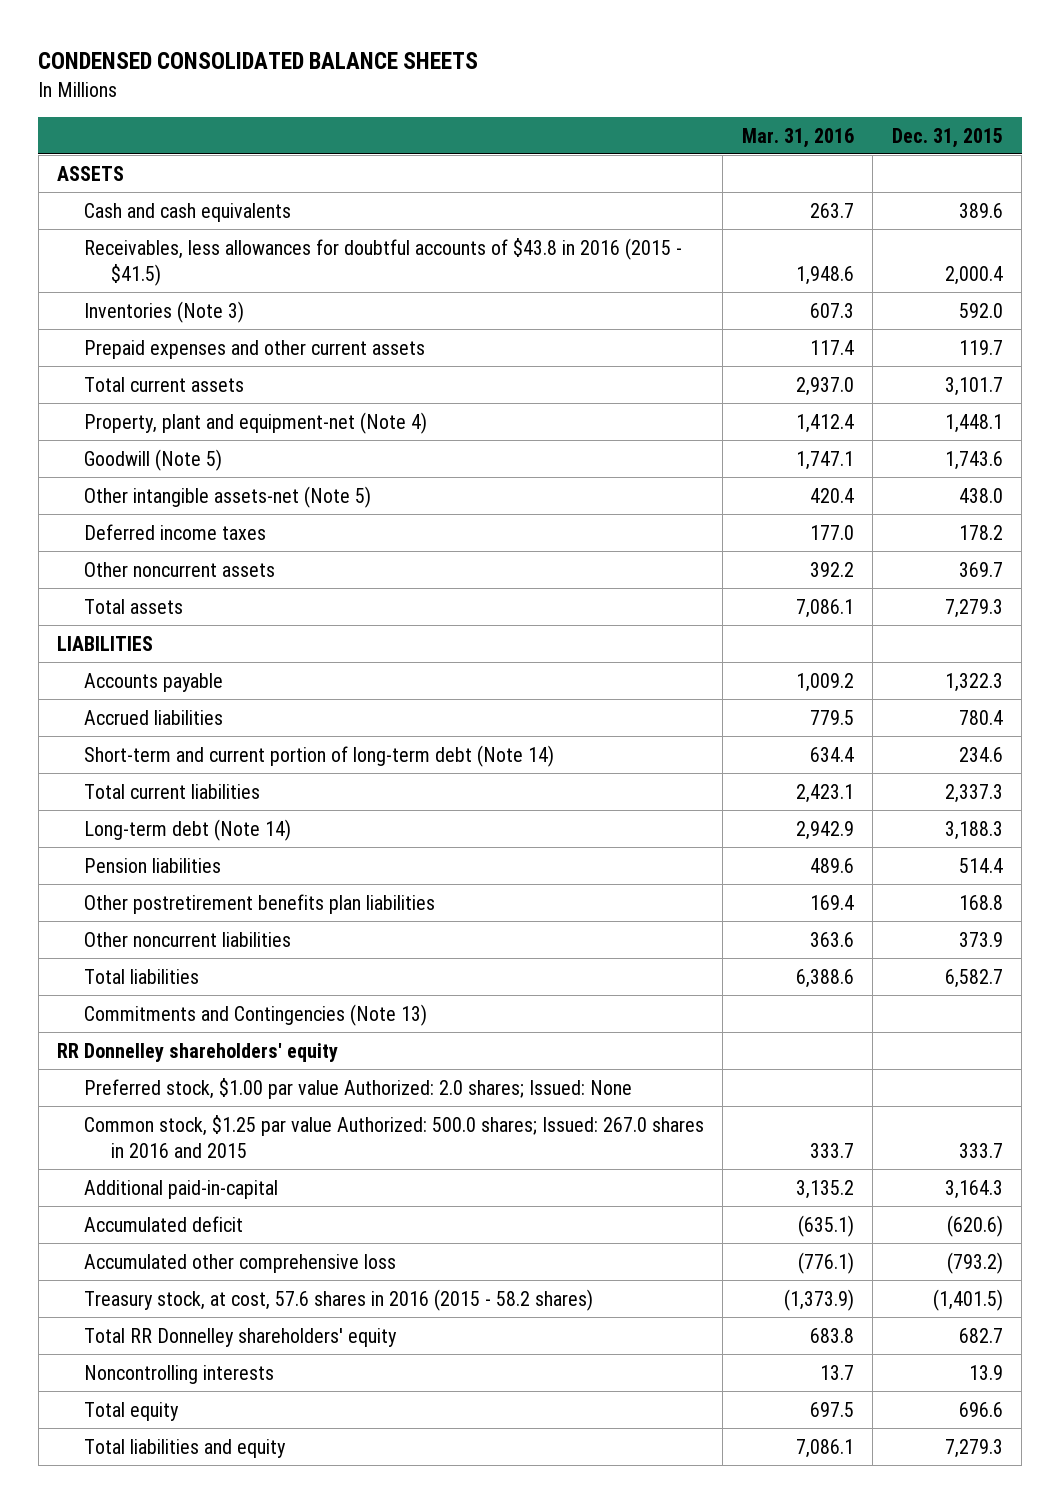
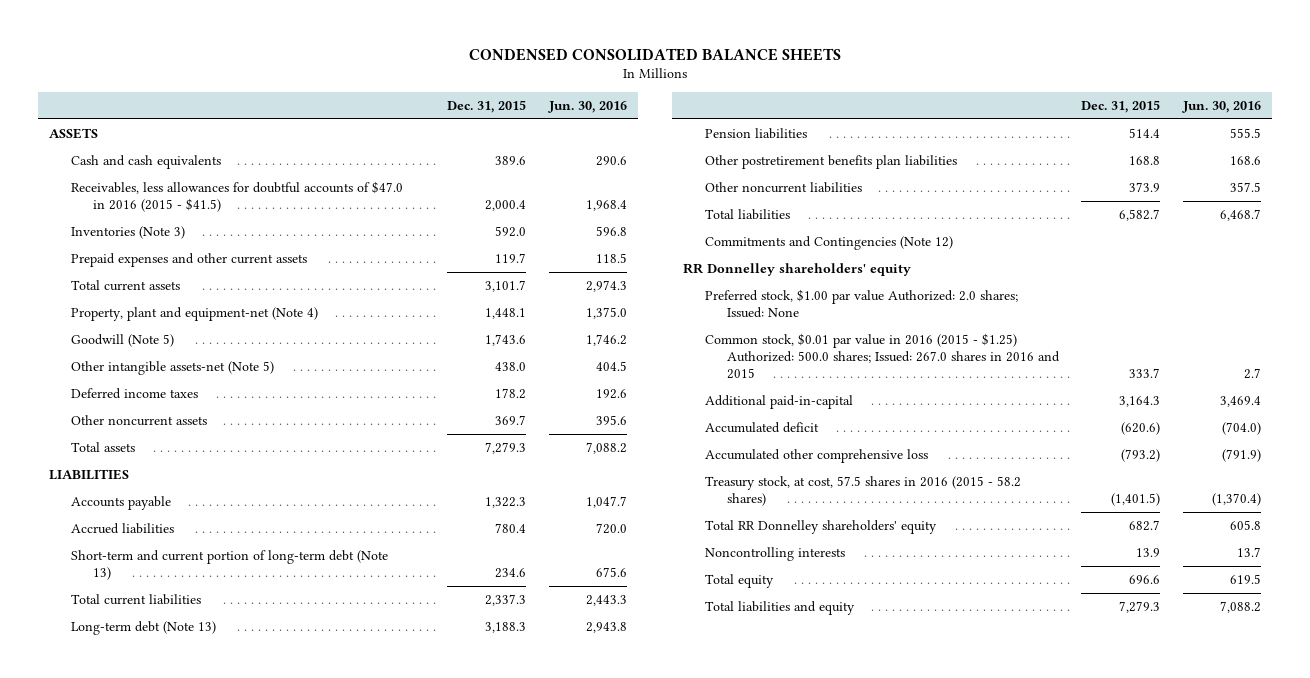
[741,127,854,148] Mar. 31, 2016 -> none
none -> [547,100,627,113] Jun. 30, 2016
[83,237,682,286] Receivables, less allowances for doubtful accounts of $43.8 in 2016 (2015 - $41.5) -> [71,180,404,212] Receivables, less allowances for doubtful accounts of $47.0 in 2016 (2015 - $41.5)
[83,744,554,767] Short-term and current portion of long-term debt (Note 14) -> [71,549,389,580] Short-term and current portion of long-term debt (Note 13)
[83,818,291,841] Long-term debt (Note 14) -> [71,620,217,635] Long-term debt (Note 13)
[83,1003,427,1026] Commitments and Contingencies (Note 13) -> [705,235,954,250] Commitments and Contingencies (Note 12)
[83,1114,704,1158] Common stock, $1.25 par value Authorized: 500.0 shares; Issued: 267.0 shares in 2016 and 2015 -> [705,332,1061,379] Common stock, $0.01 par value in 2016 (2015 - $1.25) Authorized: 500.0 shares; Issued: 267.0 shares in 2016 and 2015
[83,1288,593,1311] Treasury stock, at cost, 57.6 shares in 2016 (2015 - 58.2 shares) -> [705,475,1022,506] Treasury stock, at cost, 57.5 shares in 2016 (2015 - 58.2 shares)

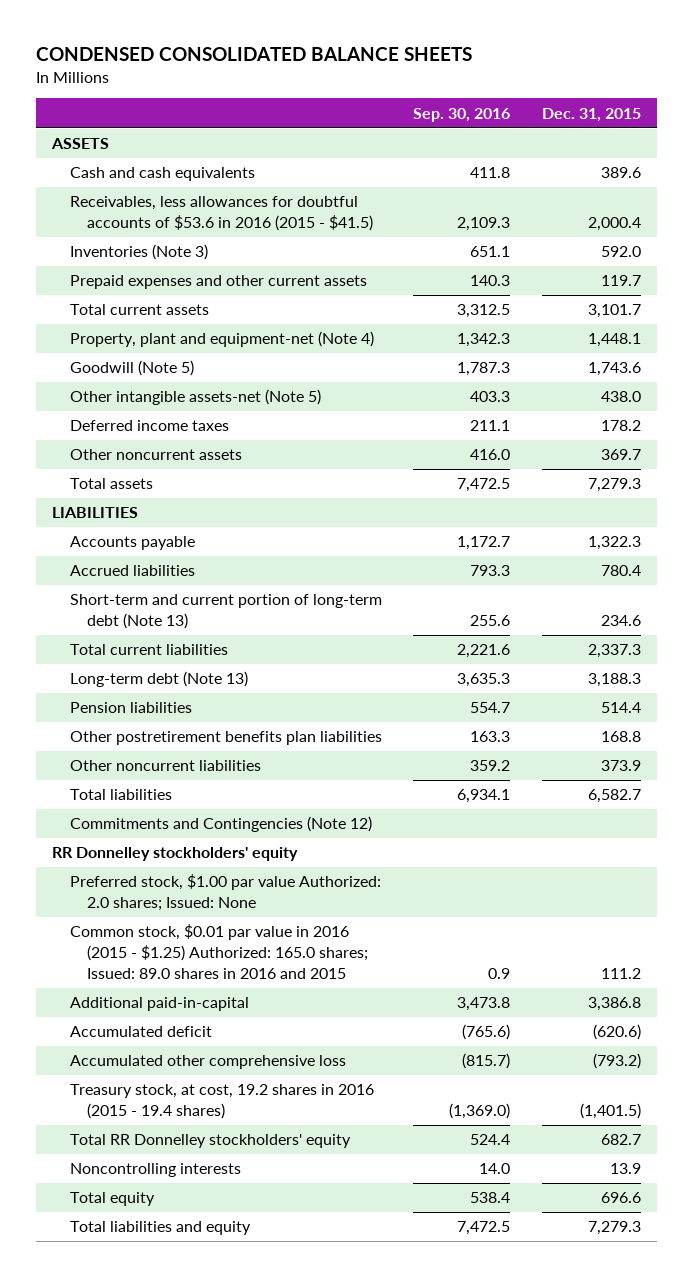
[547,100,627,113] Jun. 30, 2016 -> none
none -> [413,107,511,122] Sep. 30, 2016
[71,180,404,212] Receivables, less allowances for doubtful accounts of $47.0 in 2016 (2015 - $41.5) -> [69,196,373,232] Receivables, less allowances for doubtful accounts of $53.6 in 2016 (2015 - $41.5)
[683,262,912,276] RR Donnelley shareholders' equity -> [52,847,299,862] RR Donnelley stockholders' equity
[705,332,1061,379] Common stock, $0.01 par value in 2016 (2015 - $1.25) Authorized: 500.0 shares; Issued: 267.0 shares in 2016 and 2015 -> [69,924,368,979] Common stock, $0.01 par value in 2016 (2015 - $1.25) Authorized: 165.0 shares; Issued: 89.0 shares in 2016 and 2015
[1129,367,1161,378] 333.7 -> [601,967,642,979] 111.2
[1119,395,1161,407] 3,164.3 -> [588,997,642,1012] 3,386.8
[705,475,1022,506] Treasury stock, at cost, 57.5 shares in 2016 (2015 - 58.2 shares) -> [69,1084,374,1120] Treasury stock, at cost, 19.2 shares in 2016 (2015 - 19.4 shares)
[705,519,938,534] Total RR Donnelley shareholders' equity -> [69,1134,351,1149] Total RR Donnelley stockholders' equity

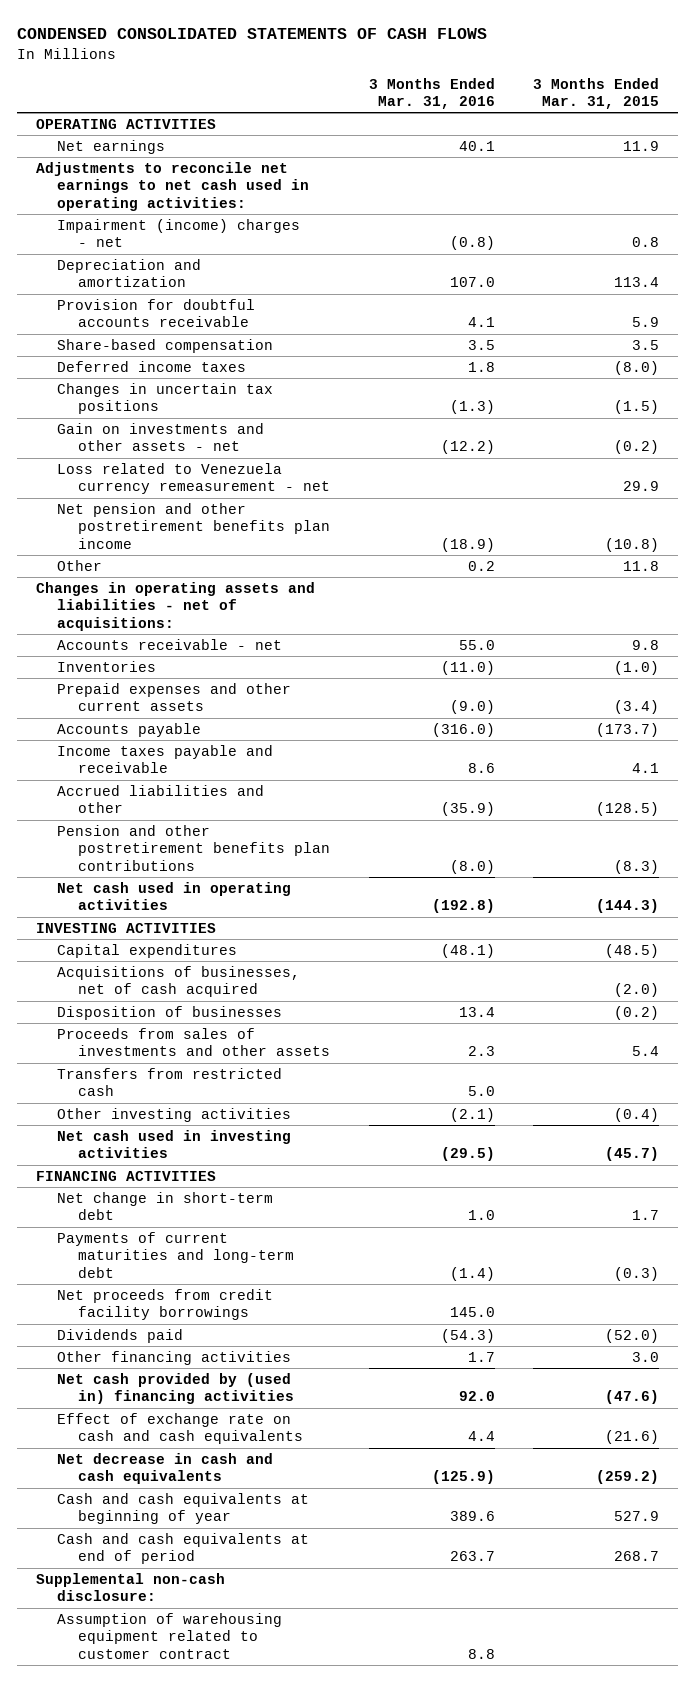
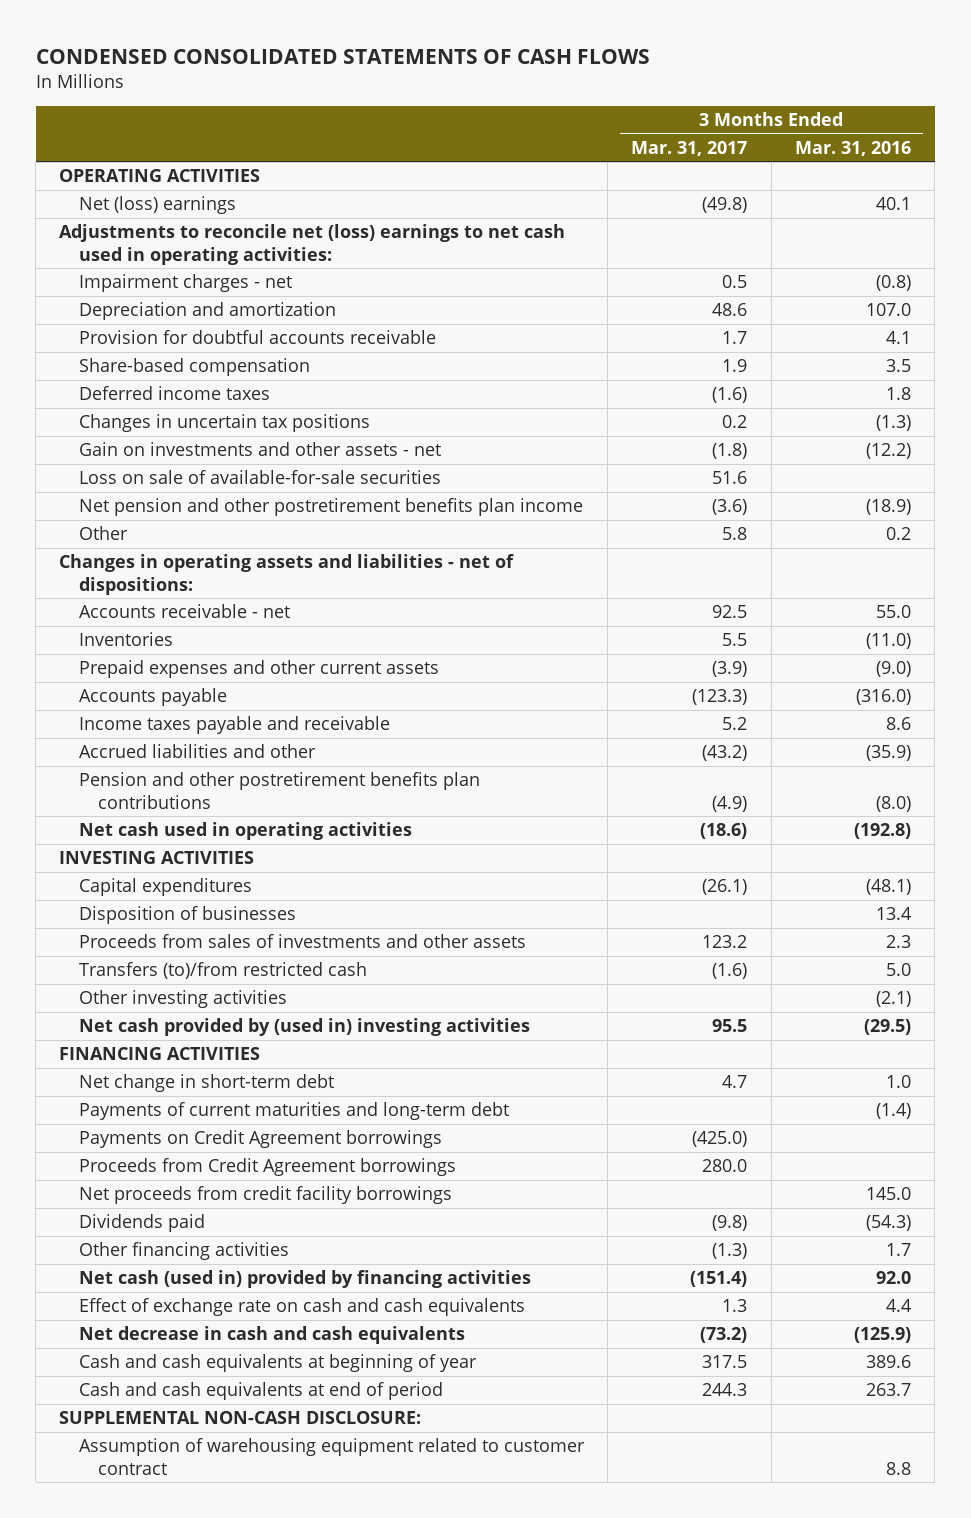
[533,77,660,109] 3 Months Ended Mar. 31, 2015 -> none
none -> [631,140,748,156] Mar. 31, 2017
[57,139,166,154] Net earnings -> [78,196,236,215] Net (loss) earnings
[36,161,310,211] Adjustments to reconcile net earnings to net cash used in operating activities: -> [59,224,566,265] Adjustments to reconcile net (loss) earnings to net cash used in operating activities:
[57,218,301,248] Impairment (income) charges - net -> [78,274,292,293] Impairment charges - net
[57,462,330,495] Loss related to Venezuela currency remeasurement - net -> none
none -> [78,470,441,485] Loss on sale of available-for-sale securities
[36,581,316,631] Changes in operating assets and liabilities - net of acquisitions: -> [59,554,515,595] Changes in operating assets and liabilities - net of dispositions:
[57,965,301,998] Acquisitions of businesses, net of cash acquired -> none
[57,1067,283,1097] Transfers from restricted cash -> [78,962,367,980] Transfers (to)/from restricted cash
[57,1129,292,1159] Net cash used in investing activities -> [78,1018,530,1037] Net cash provided by (used in) investing activities
none -> [78,1130,442,1149] Payments on Credit Agreement borrowings
none -> [78,1158,456,1177] Proceeds from Credit Agreement borrowings
[57,1372,294,1405] Net cash provided by (used in) financing activities -> [78,1270,531,1289] Net cash (used in) provided by financing activities
[36,1572,226,1602] Supplemental non-cash disclosure: -> [59,1411,422,1425] SUPPLEMENTAL NON-CASH DISCLOSURE:

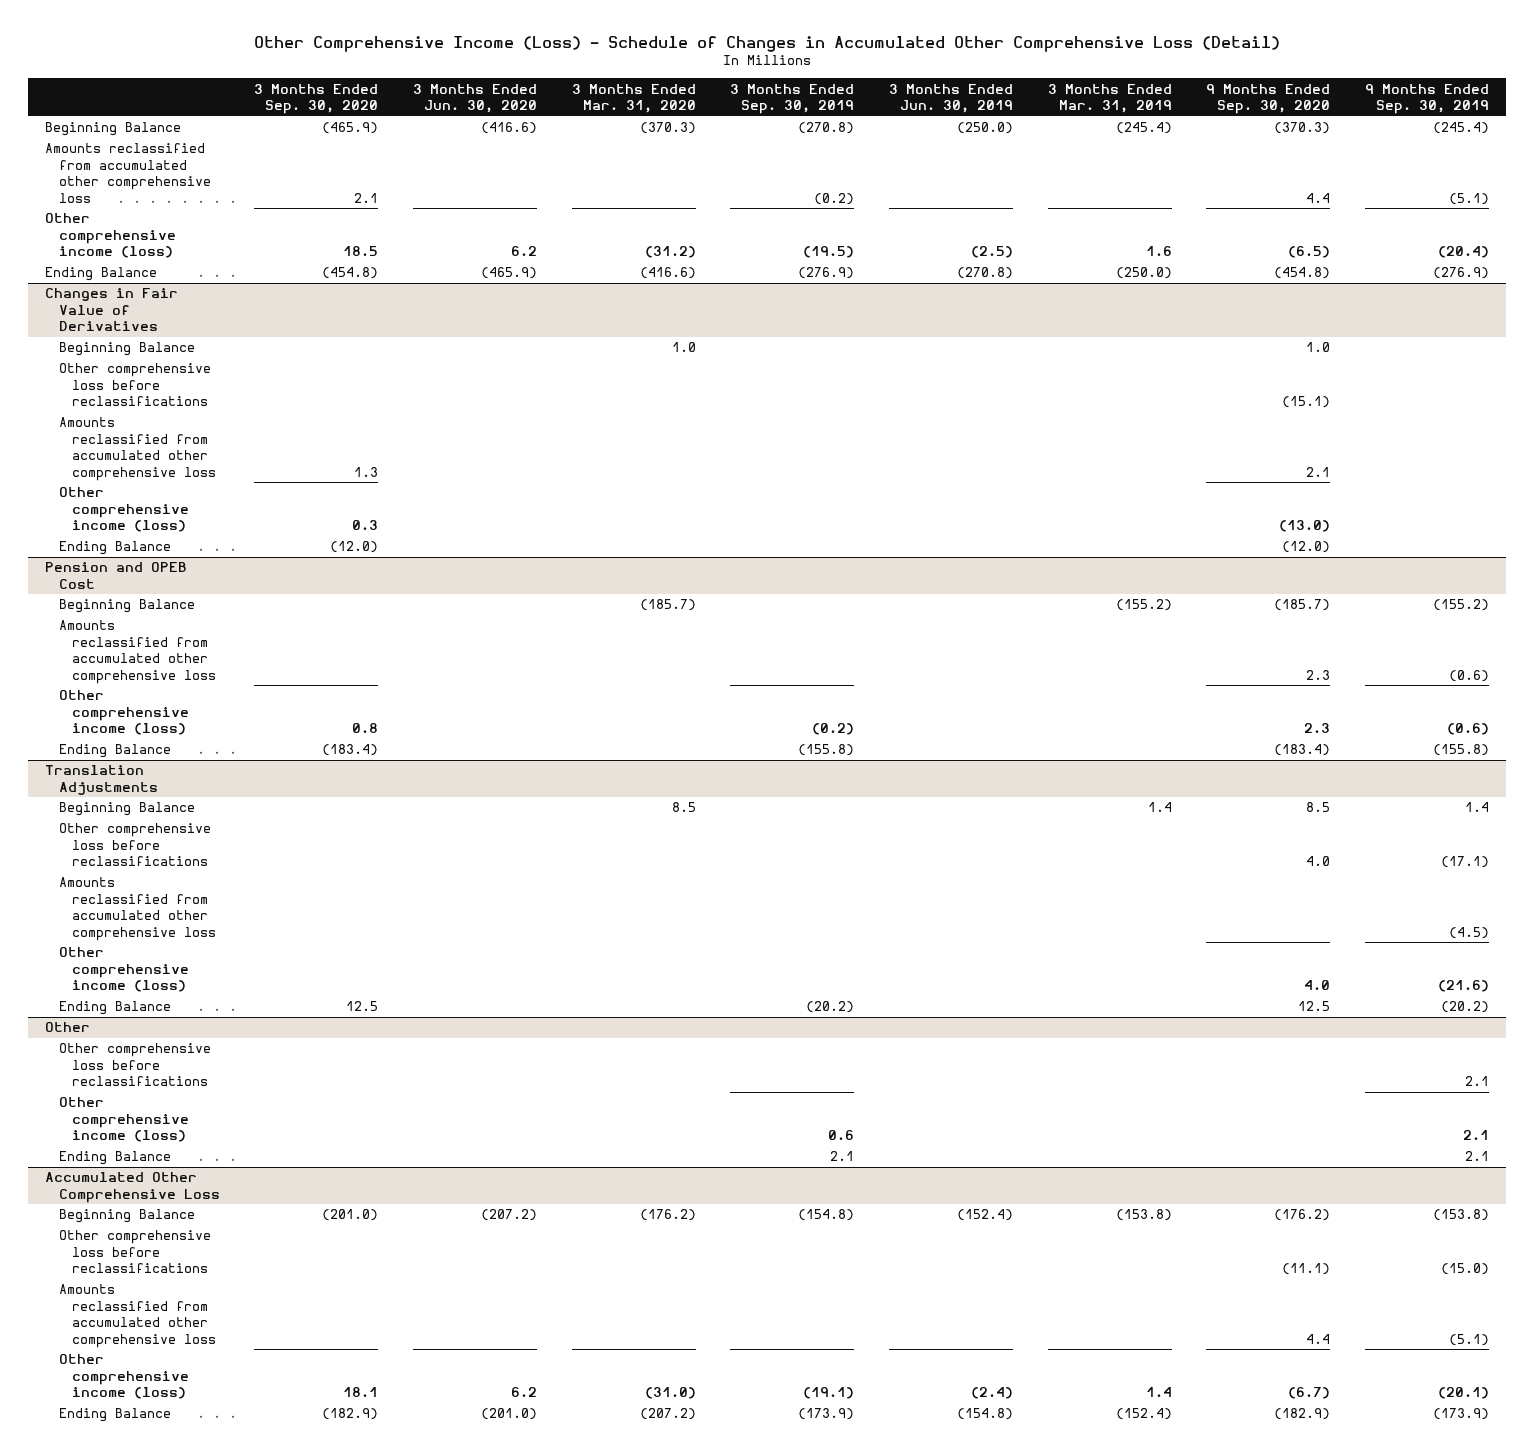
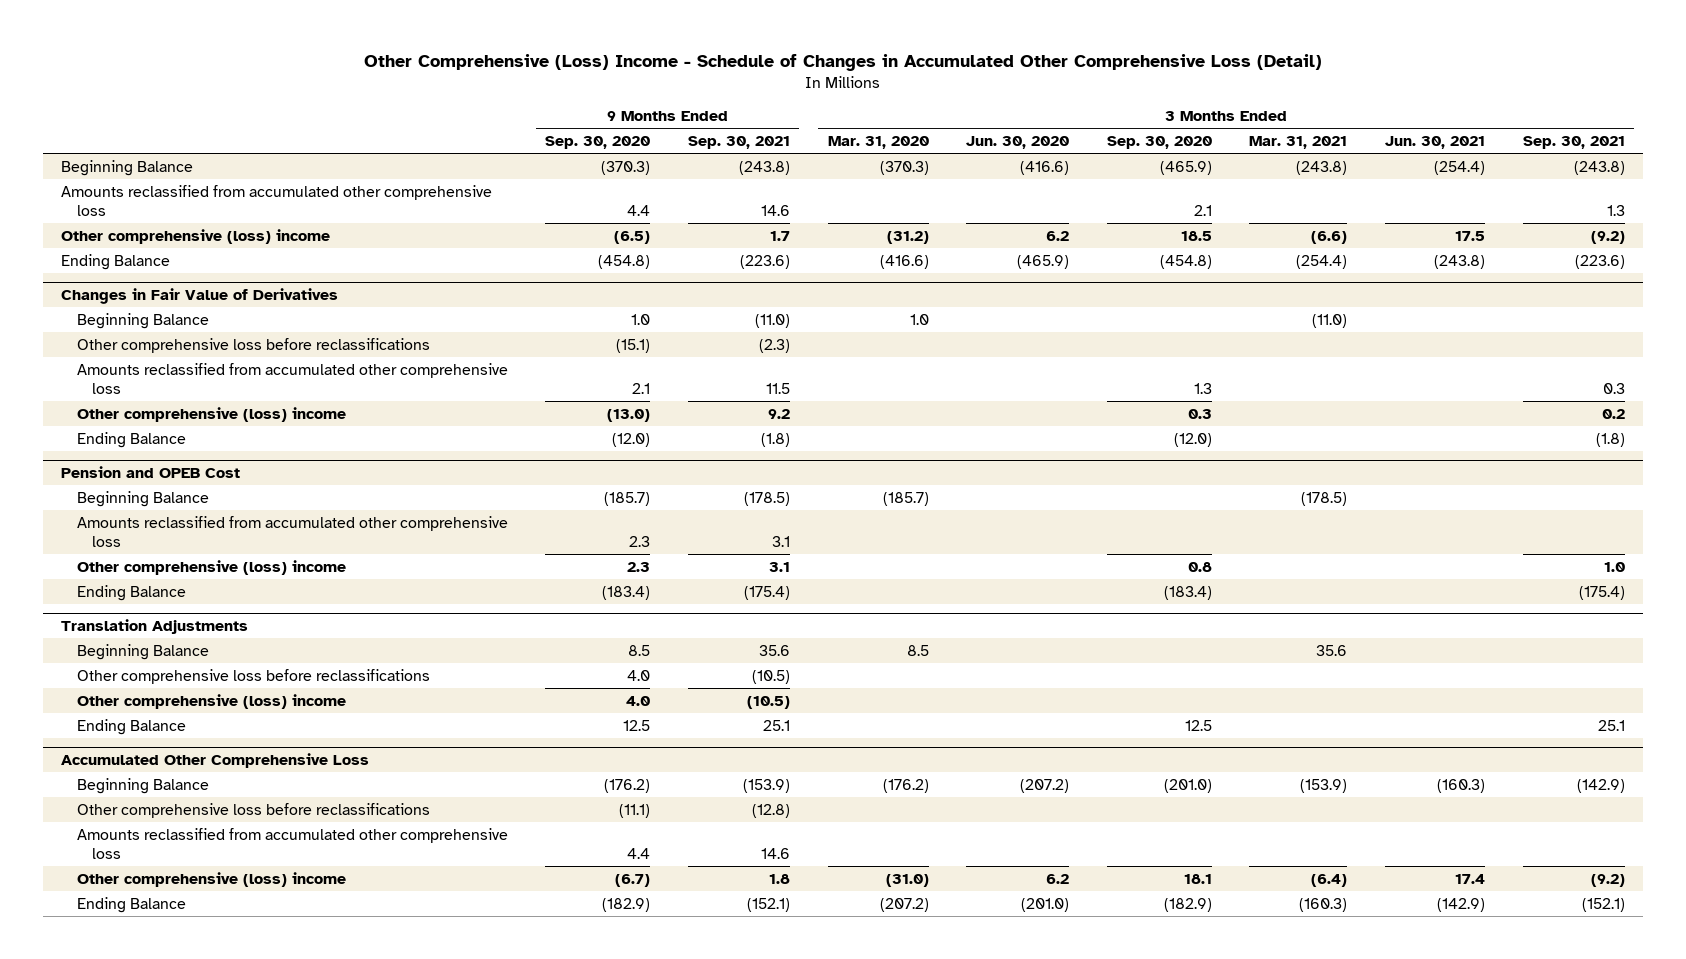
[254,36,1281,53] Other Comprehensive Income (Loss) - Schedule of Changes in Accumulated Other Comprehensive Loss (Detail) -> [363,53,1322,71] Other Comprehensive (Loss) Income - Schedule of Changes in Accumulated Other Comprehensive Loss (Detail)
[730,83,855,115] 3 Months Ended Sep. 30, 2019 -> none
[888,83,1013,114] 3 Months Ended Jun. 30, 2019 -> none
[1047,83,1172,114] 3 Months Ended Mar. 31, 2019 -> none
[1364,83,1489,115] 9 Months Ended Sep. 30, 2019 -> none
none -> [688,135,791,149] Sep. 30, 2021
none -> [1249,135,1348,149] Mar. 31, 2021
none -> [1384,135,1485,149] Jun. 30, 2021
none -> [1522,135,1625,149] Sep. 30, 2021
[45,213,176,259] Other comprehensive income (loss) -> [61,228,331,244] Other comprehensive (loss) income
[58,487,189,533] Other comprehensive income (loss) -> [76,406,346,422] Other comprehensive (loss) income
[58,690,189,736] Other comprehensive income (loss) -> [76,559,346,575] Other comprehensive (loss) income
[58,877,216,941] Amounts reclassified from accumulated other comprehensive loss -> none
[58,947,189,993] Other comprehensive income (loss) -> [76,693,346,709] Other comprehensive (loss) income
[45,1022,91,1033] Other -> none
[58,1043,211,1087] Other comprehensive loss before reclassifications -> none
[58,1097,189,1143] Other comprehensive income (loss) -> none
[58,1151,171,1166] Ending Balance -> none
[58,1354,189,1400] Other comprehensive income (loss) -> [76,871,346,887] Other comprehensive (loss) income

